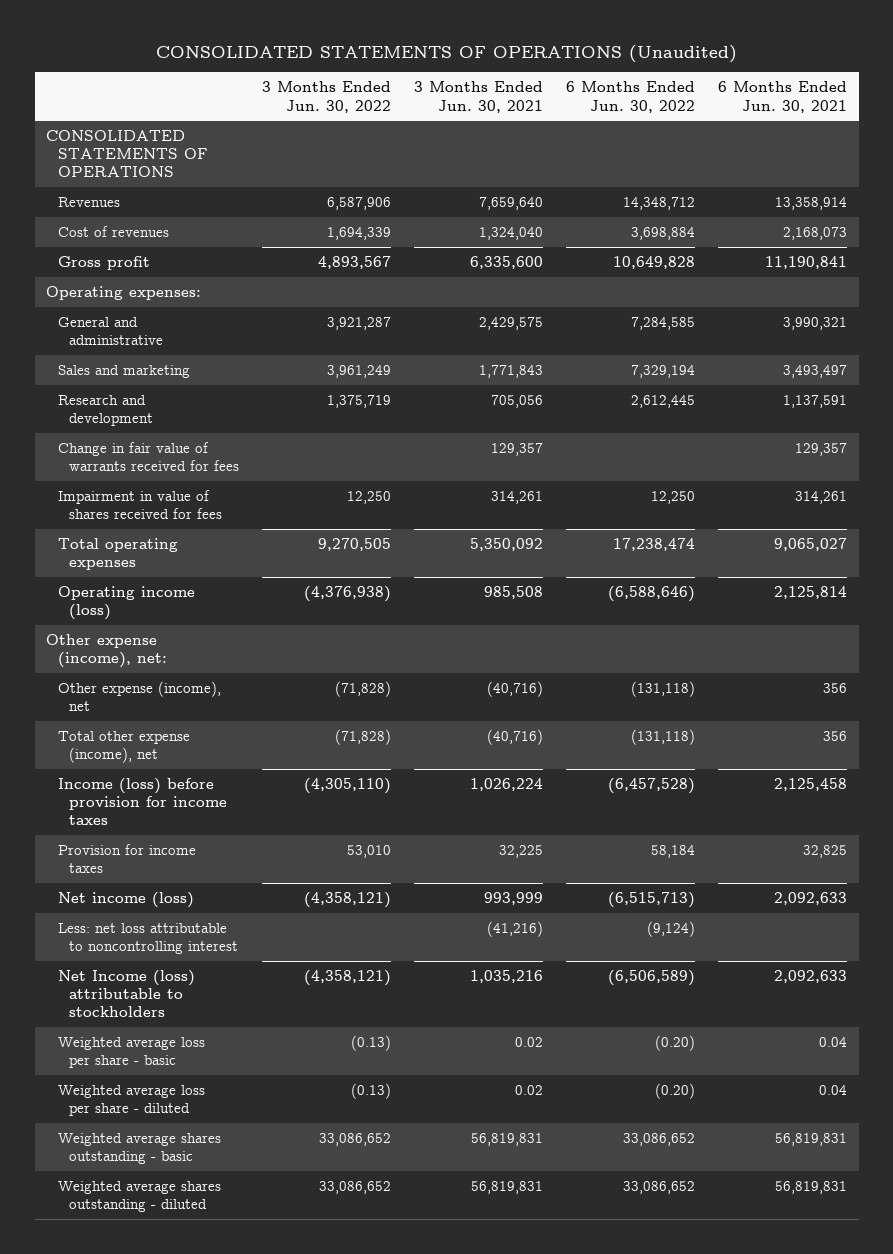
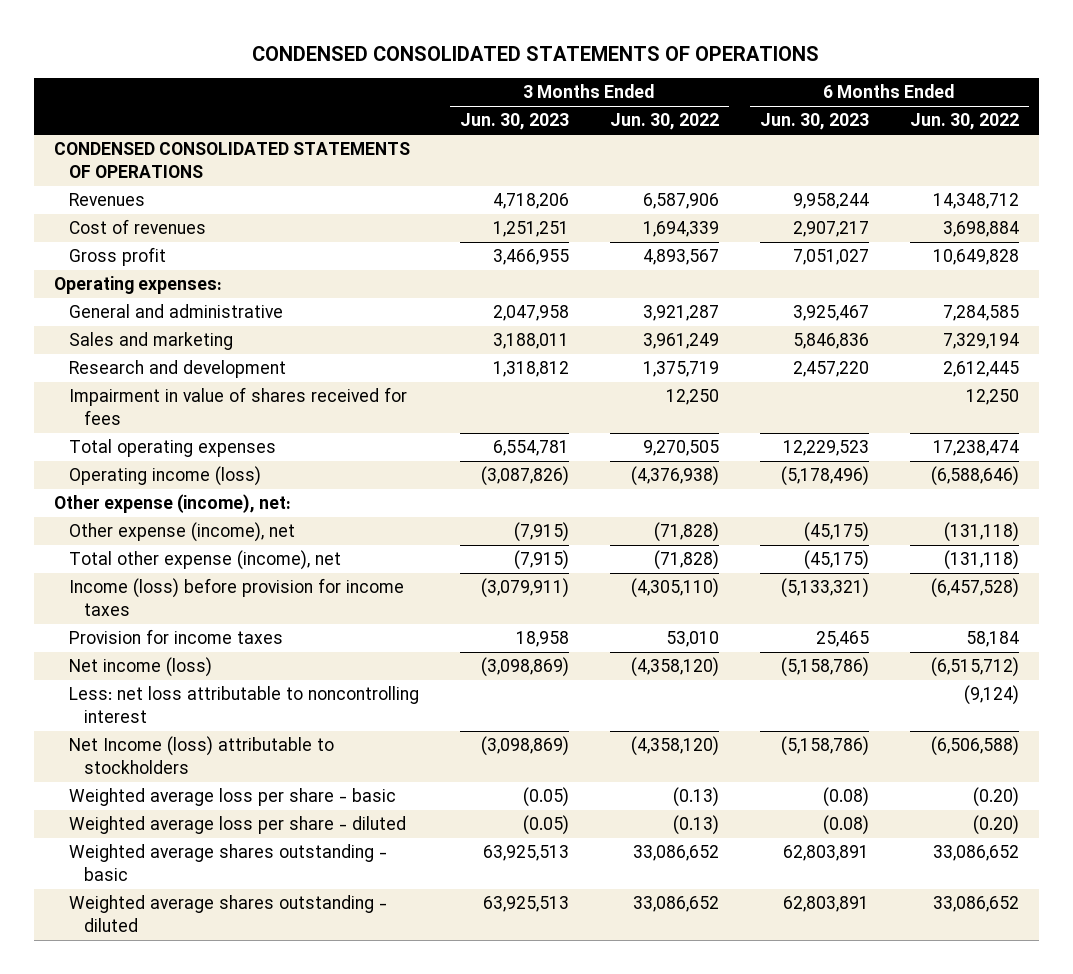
[155,44,737,63] CONSOLIDATED STATEMENTS OF OPERATIONS (Unaudited) -> [252,45,820,61] CONDENSED CONSOLIDATED STATEMENTS OF OPERATIONS
[414,81,544,113] 3 Months Ended Jun. 30, 2021 -> none
[718,81,848,113] 6 Months Ended Jun. 30, 2021 -> none
none -> [460,113,570,131] Jun. 30, 2023
none -> [759,113,869,131] Jun. 30, 2023
[46,129,208,178] CONSOLIDATED STATEMENTS OF OPERATIONS -> [54,142,411,178] CONDENSED CONSOLIDATED STATEMENTS OF OPERATIONS
[57,441,239,472] Change in fair value of warrants received for fees -> none
[303,891,391,908] (4,358,121) -> [630,657,719,678] (4,358,120)
[608,891,696,908] (6,515,713) -> [930,657,1019,678] (6,515,712)
[303,969,391,986] (4,358,121) -> [630,736,719,757] (4,358,120)
[608,969,696,986] (6,506,589) -> [930,736,1019,757] (6,506,588)

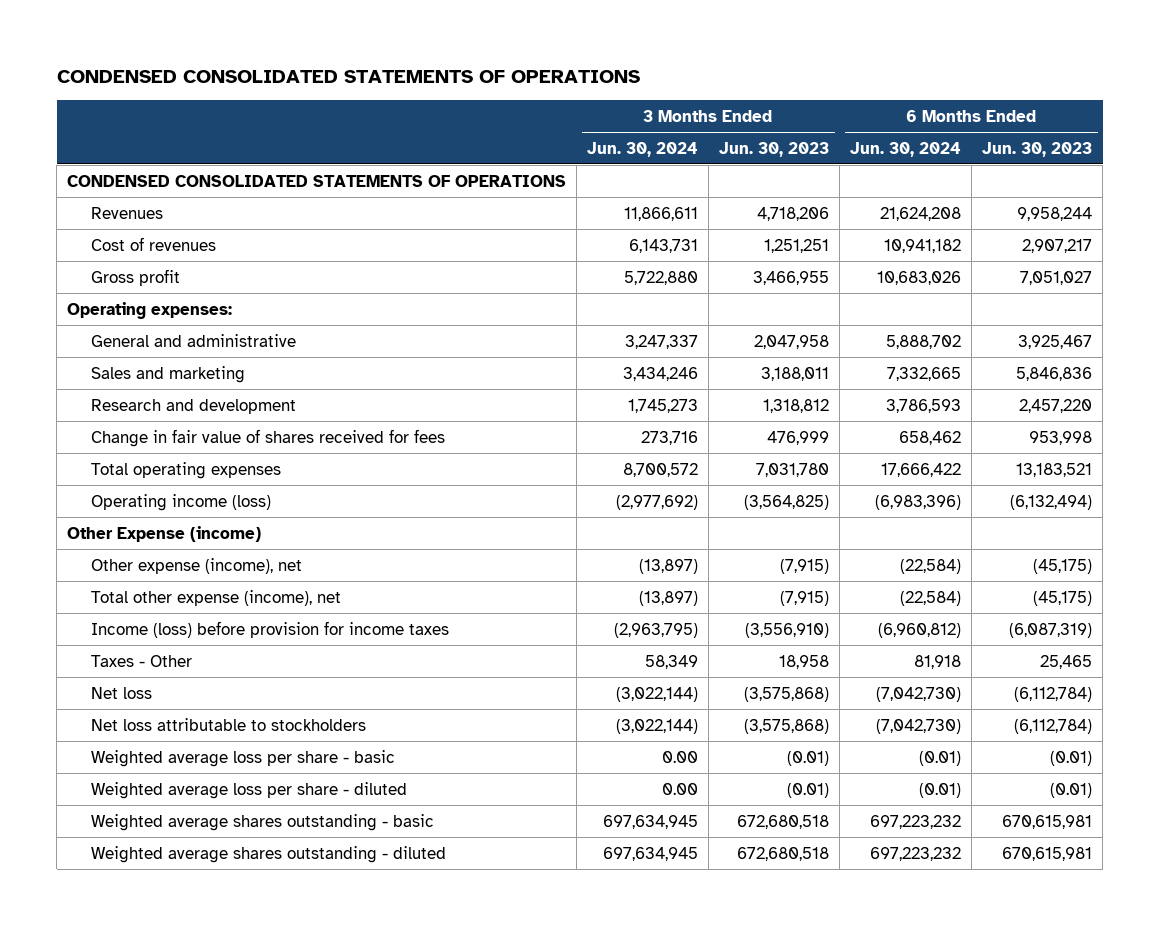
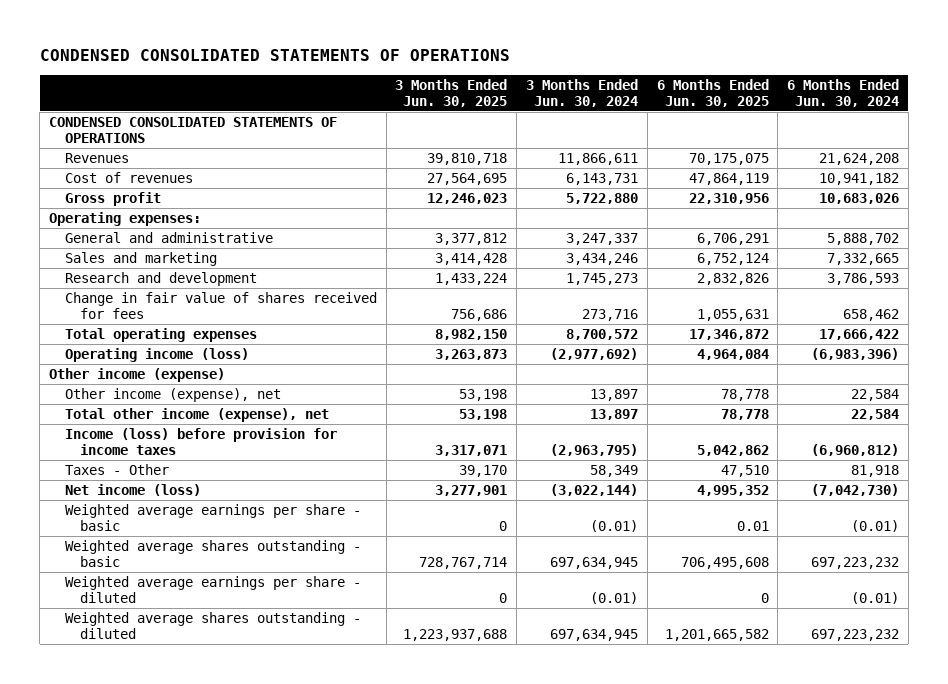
[719,141,830,157] Jun. 30, 2023 -> none
[982,141,1093,157] Jun. 30, 2023 -> none
none -> [395,78,508,107] 3 Months Ended Jun. 30, 2025
none -> [656,78,769,107] 6 Months Ended Jun. 30, 2025
[67,525,262,542] Other Expense (income) -> [49,367,226,382] Other income (expense)
[90,557,302,574] Other expense (income), net -> [64,387,281,402] Other income (expense), net
[639,558,699,574] (13,897) -> [589,388,638,401] 13,897
[900,558,962,574] (22,584) -> [851,388,900,401] 22,584
[90,589,341,606] Total other expense (income), net -> [64,407,329,422] Total other income (expense), net
[639,590,699,606] (13,897) -> [589,408,638,420] 13,897
[900,590,962,606] (22,584) -> [851,408,900,420] 22,584
[90,686,152,699] Net loss -> none
[90,781,407,799] Weighted average loss per share - diluted -> none
[90,717,366,731] Net loss attributable to stockholders -> [64,483,201,496] Net income (loss)
[90,749,395,767] Weighted average loss per share - basic -> [64,503,361,531] Weighted average earnings per share - basic
[662,750,699,763] 0.00 -> [589,519,638,532] (0.01)
none -> [64,575,361,603] Weighted average earnings per share - diluted

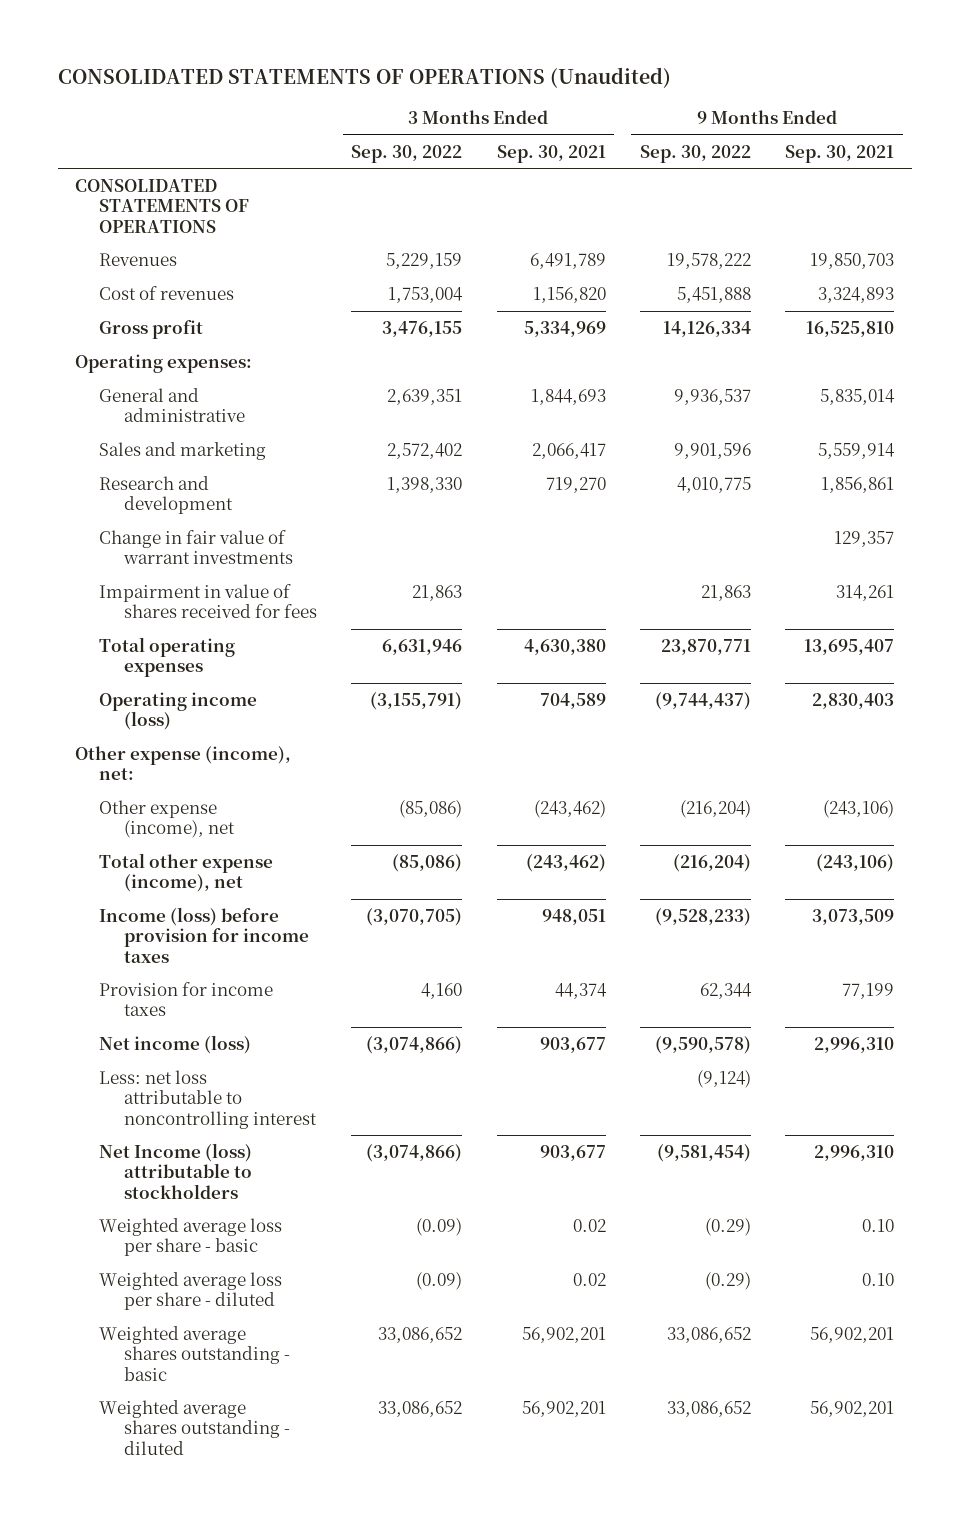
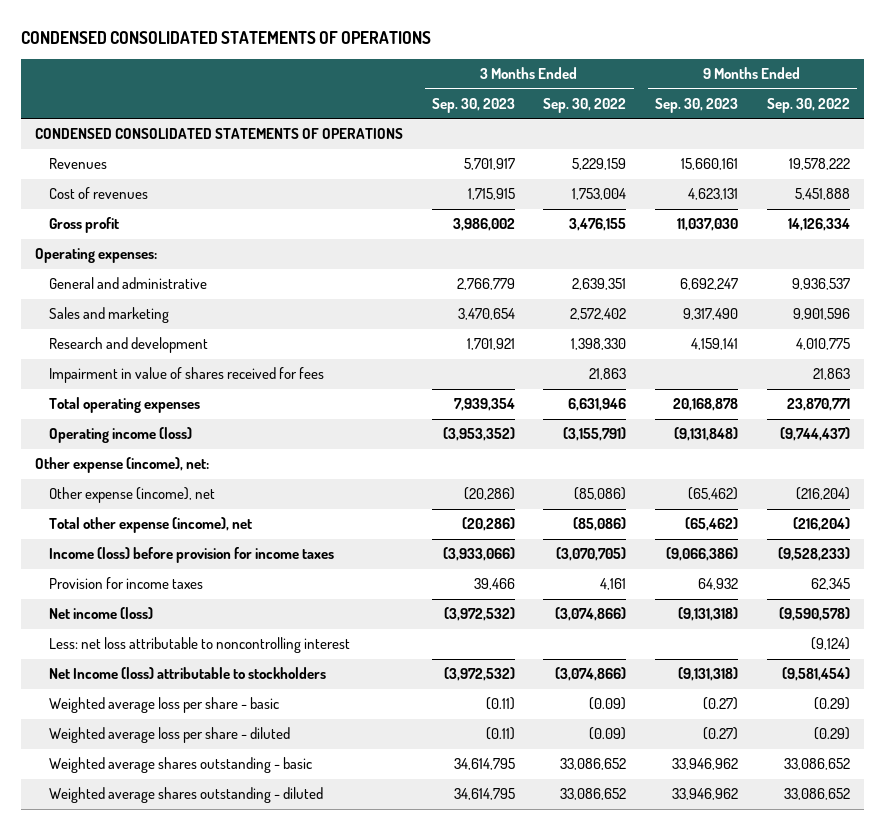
[57,66,671,88] CONSOLIDATED STATEMENTS OF OPERATIONS (Unaudited) -> [21,31,432,45] CONDENSED CONSOLIDATED STATEMENTS OF OPERATIONS
[496,144,606,163] Sep. 30, 2021 -> none
[785,144,895,163] Sep. 30, 2021 -> none
none -> [431,97,515,113] Sep. 30, 2023
none -> [655,97,739,113] Sep. 30, 2023
[74,179,250,233] CONSOLIDATED STATEMENTS OF OPERATIONS -> [35,128,404,140] CONDENSED CONSOLIDATED STATEMENTS OF OPERATIONS
[99,530,293,565] Change in fair value of warrant investments -> none
[421,983,463,1000] 4,160 -> [600,578,627,591] 4,161
[699,983,752,1000] 62,344 -> [810,578,850,591] 62,345

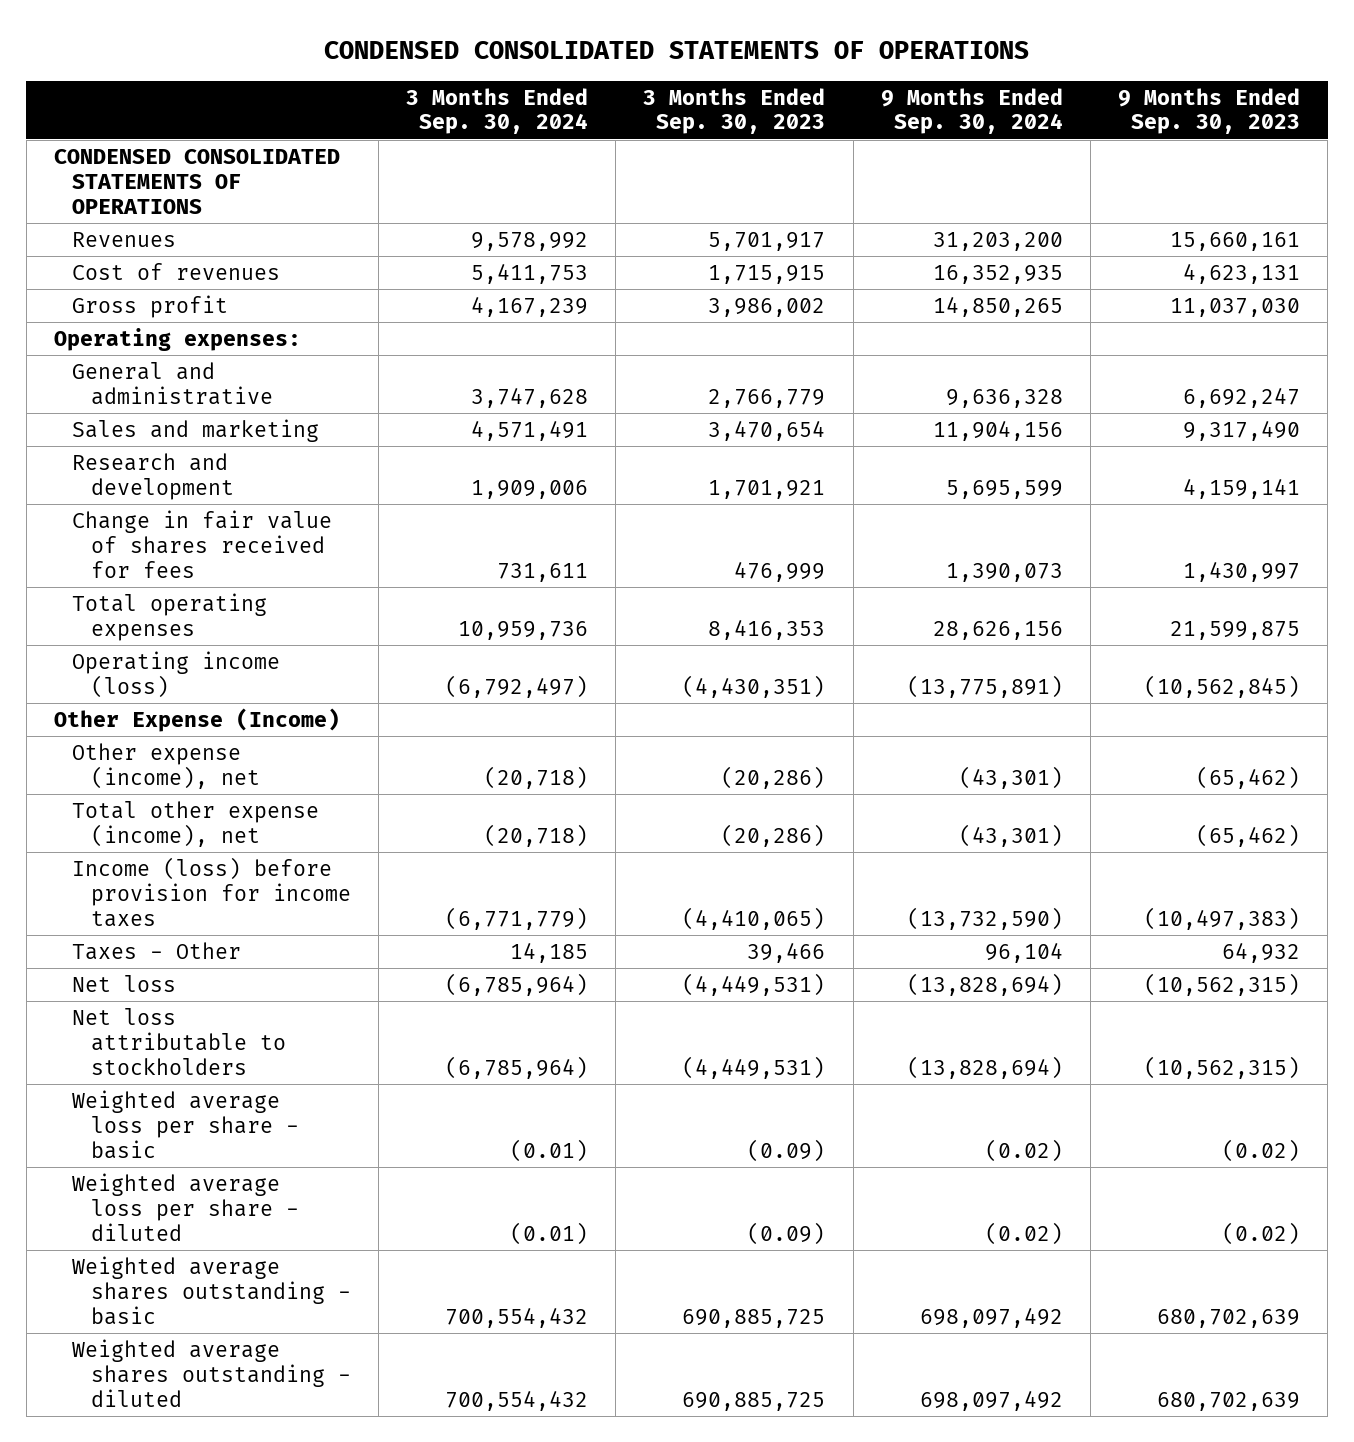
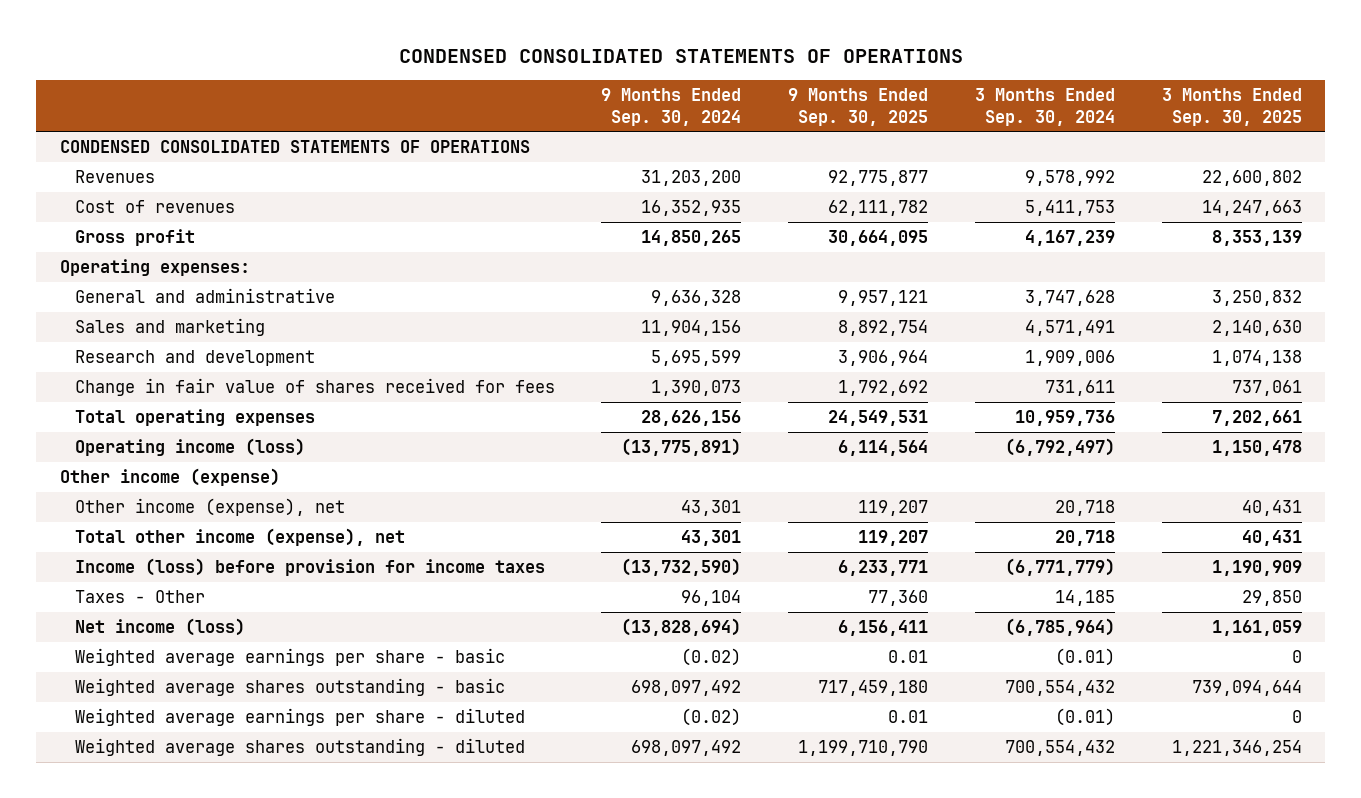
[643,87,826,135] 3 Months Ended Sep. 30, 2023 -> none
[1118,87,1301,135] 9 Months Ended Sep. 30, 2023 -> none
none -> [788,87,929,126] 9 Months Ended Sep. 30, 2025
none -> [1161,87,1302,126] 3 Months Ended Sep. 30, 2025
[54,707,341,732] Other Expense (Income) -> [59,468,280,487] Other income (expense)
[72,742,260,789] Other expense (income), net -> [74,498,345,517] Other income (expense), net
[484,765,589,789] (20,718) -> [1054,500,1115,517] 20,718
[958,765,1063,789] (43,301) -> [681,500,742,517] 43,301
[72,800,320,847] Total other expense (income), net -> [74,528,405,547] Total other income (expense), net
[484,823,589,847] (20,718) -> [1054,530,1115,547] 20,718
[958,823,1063,847] (43,301) -> [681,530,742,547] 43,301
[72,974,177,992] Net loss -> none
[72,1172,299,1241] Weighted average loss per share - diluted -> none
[72,1007,286,1075] Net loss attributable to stockholders -> [74,618,245,637] Net income (loss)
[72,1089,299,1159] Weighted average loss per share - basic -> [74,648,505,667] Weighted average earnings per share - basic
none -> [74,708,525,727] Weighted average earnings per share - diluted

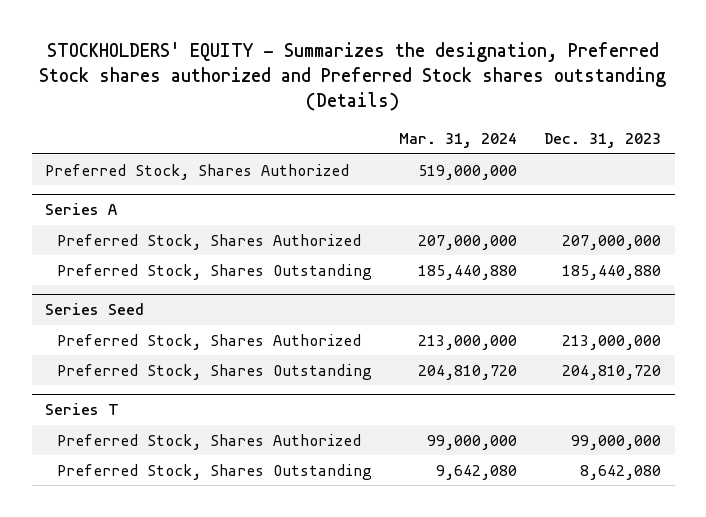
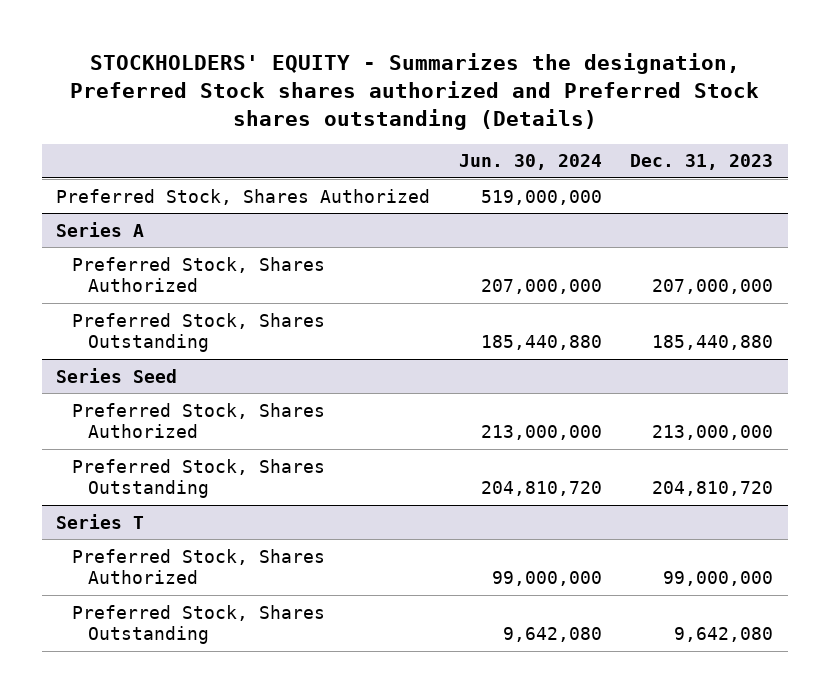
[398,133,517,149] Mar. 31, 2024 -> none
none -> [458,154,602,171] Jun. 30, 2024
[580,464,662,480] 8,642,080 -> [674,626,774,642] 9,642,080

